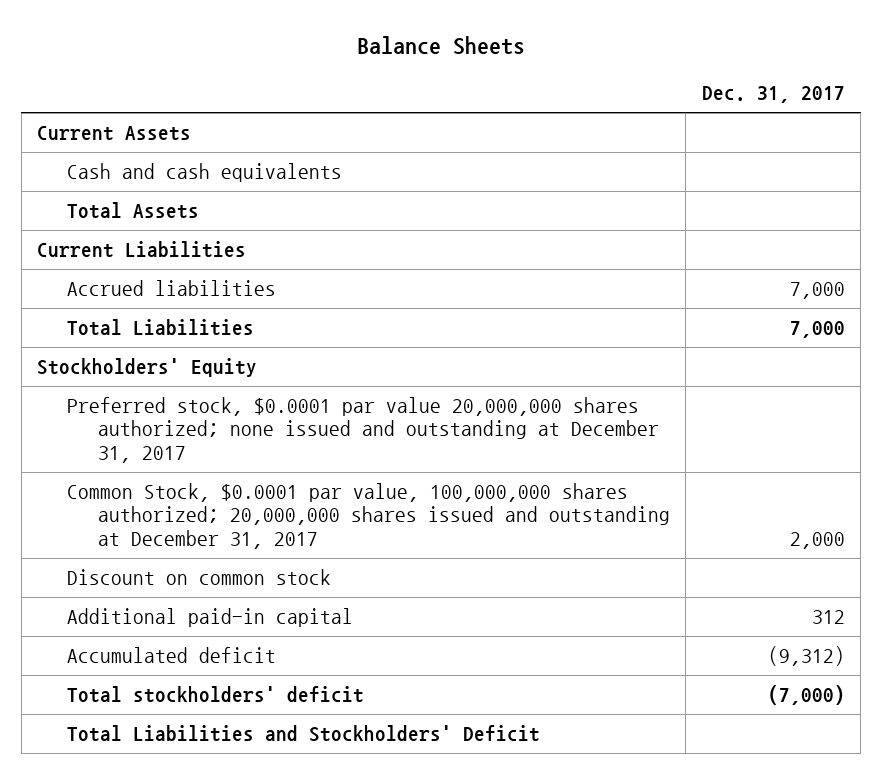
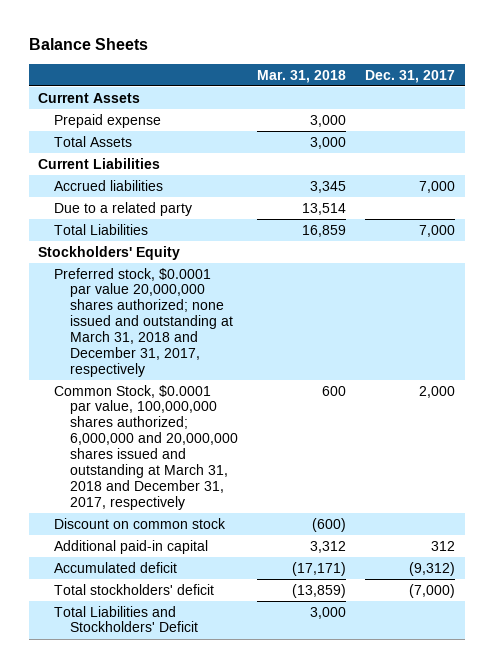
none -> [257,69,347,83] Mar. 31, 2018
[67,163,343,183] Cash and cash equivalents -> none
none -> [54,113,162,128] Prepaid expense
none -> [54,201,193,216] Due to a related party
[67,397,659,463] Preferred stock, $0.0001 par value 20,000,000 shares authorized; none issued and outstanding at December 31, 2017 -> [54,267,233,377] Preferred stock, $0.0001 par value 20,000,000 shares authorized; none issued and outstanding at March 31, 2018 and December 31, 2017, respectively
[67,483,670,549] Common Stock, $0.0001 par value, 100,000,000 shares authorized; 20,000,000 shares issued and outstanding at December 31, 2017 -> [54,384,238,510] Common Stock, $0.0001 par value, 100,000,000 shares authorized; 6,000,000 and 20,000,000 shares issued and outstanding at March 31, 2018 and December 31, 2017, respectively

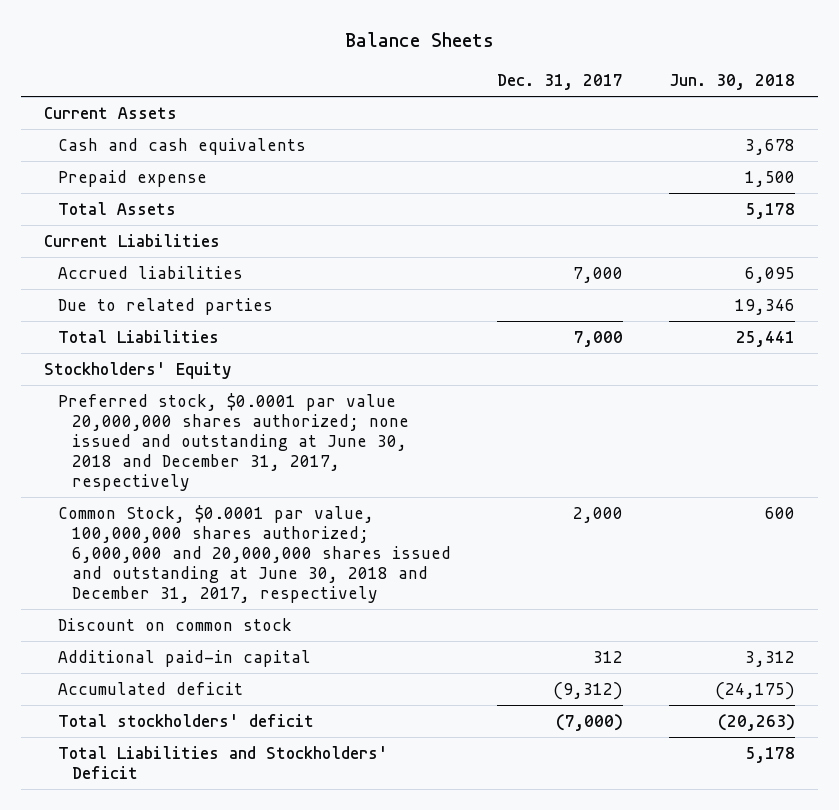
[257,69,347,83] Mar. 31, 2018 -> none
none -> [669,74,796,91] Jun. 30, 2018
none -> [57,137,306,155] Cash and cash equivalents
[54,201,193,216] Due to a related party -> [57,297,273,315] Due to related parties
[54,267,233,377] Preferred stock, $0.0001 par value 20,000,000 shares authorized; none issued and outstanding at March 31, 2018 and December 31, 2017, respectively -> [57,392,409,491] Preferred stock, $0.0001 par value 20,000,000 shares authorized; none issued and outstanding at June 30, 2018 and December 31, 2017, respectively
[54,384,238,510] Common Stock, $0.0001 par value, 100,000,000 shares authorized; 6,000,000 and 20,000,000 shares issued and outstanding at March 31, 2018 and December 31, 2017, respectively -> [57,504,451,603] Common Stock, $0.0001 par value, 100,000,000 shares authorized; 6,000,000 and 20,000,000 shares issued and outstanding at June 30, 2018 and December 31, 2017, respectively

